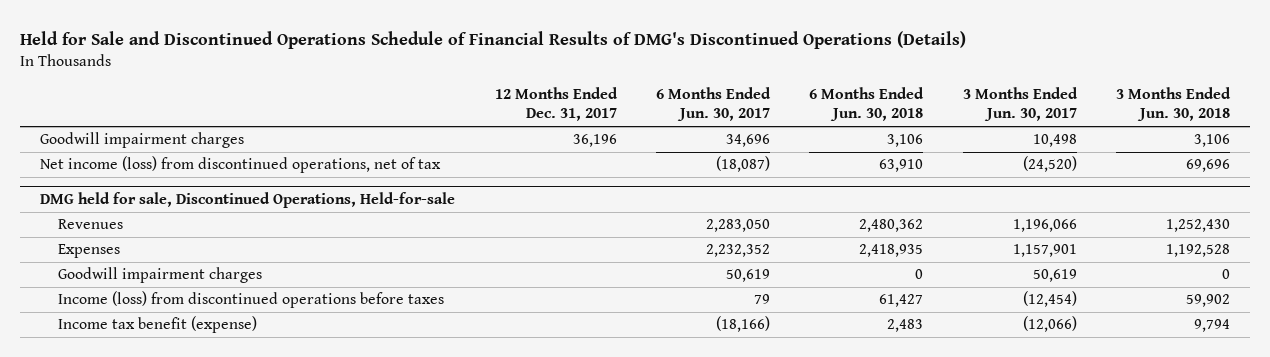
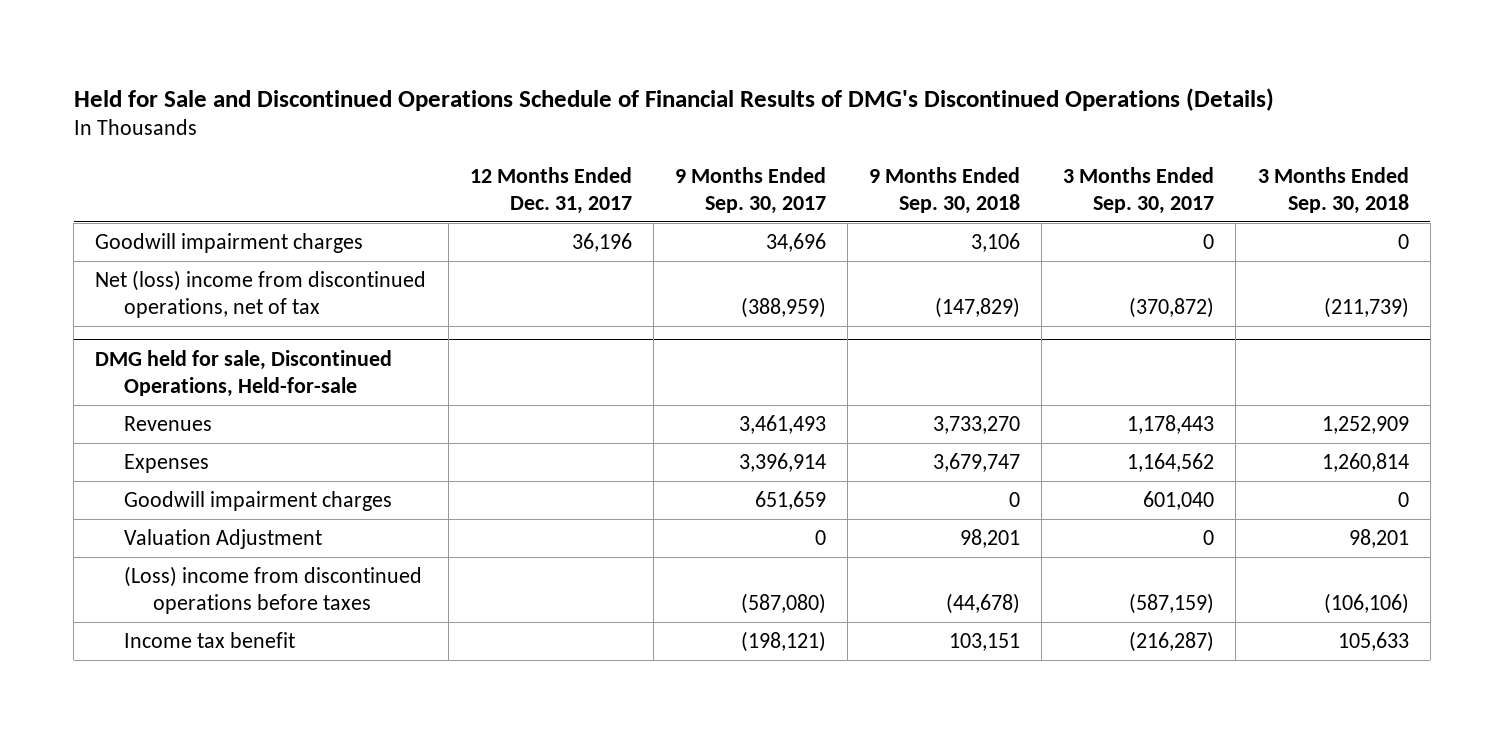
[655,87,771,122] 6 Months Ended Jun. 30, 2017 -> none
[809,87,925,122] 6 Months Ended Jun. 30, 2018 -> none
[962,87,1078,122] 3 Months Ended Jun. 30, 2017 -> none
[1116,87,1232,122] 3 Months Ended Jun. 30, 2018 -> none
none -> [674,166,826,214] 9 Months Ended Sep. 30, 2017
none -> [869,166,1021,214] 9 Months Ended Sep. 30, 2018
none -> [1063,166,1215,214] 3 Months Ended Sep. 30, 2017
none -> [1257,166,1409,214] 3 Months Ended Sep. 30, 2018
[40,156,442,174] Net income (loss) from discontinued operations, net of tax -> [95,269,427,319] Net (loss) income from discontinued operations, net of tax
none -> [124,528,323,549] Valuation Adjustment
[57,291,444,309] Income (loss) from discontinued operations before taxes -> [124,565,423,615] (Loss) income from discontinued operations before taxes
[57,316,257,334] Income tax benefit (expense) -> [124,631,296,648] Income tax benefit

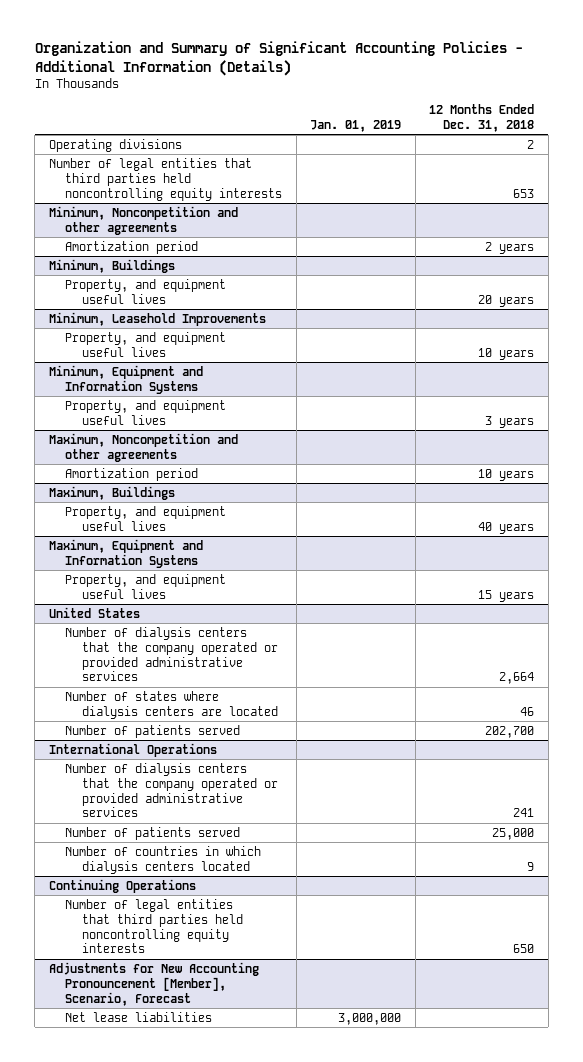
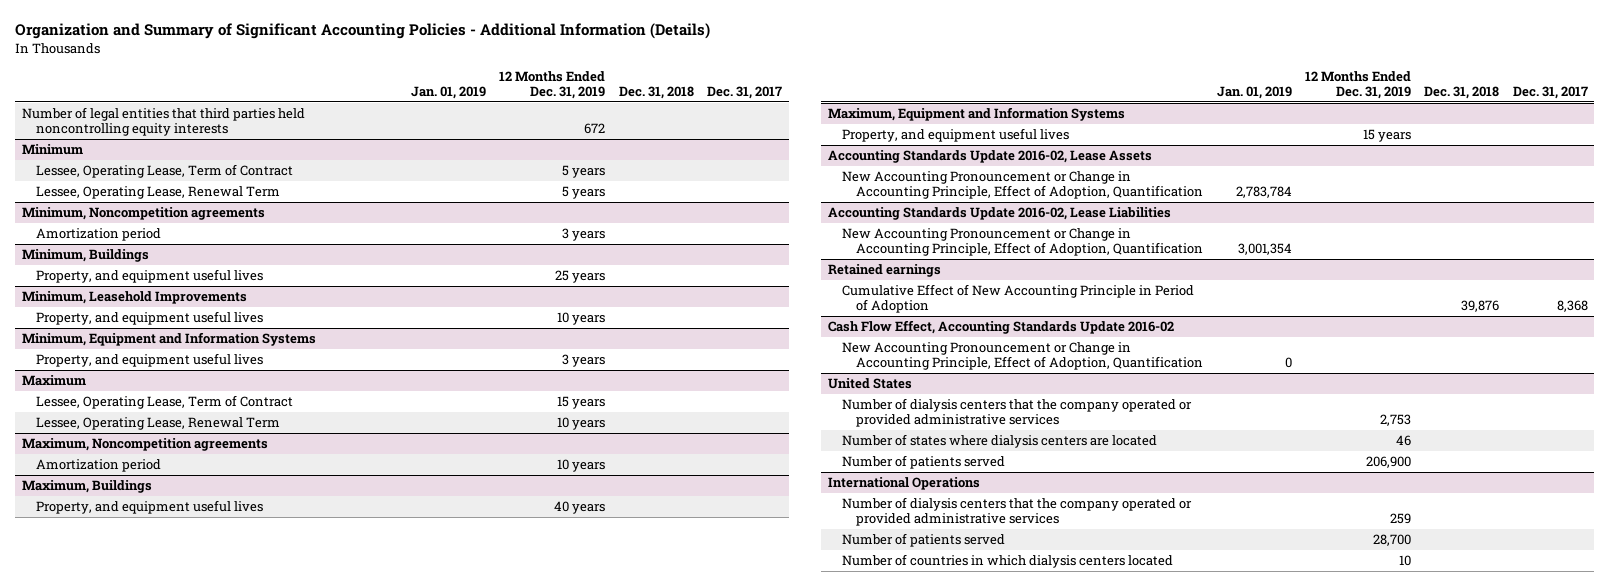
[429,104,535,132] 12 Months Ended Dec. 31, 2018 -> none
none -> [499,70,606,99] 12 Months Ended Dec. 31, 2019
none -> [618,85,694,99] Dec. 31, 2018
none -> [707,85,783,99] Dec. 31, 2017
[48,138,182,152] Operating divisions -> none
none -> [22,144,84,156] Minimum
none -> [36,164,294,179] Lessee, Operating Lease, Term of Contract
none -> [36,186,281,200] Lessee, Operating Lease, Renewal Term
[48,205,238,235] Minimum, Noncompetition and other agreements -> [22,207,266,221] Minimum, Noncompetition agreements
none -> [22,375,87,387] Maximum
none -> [36,395,294,410] Lessee, Operating Lease, Term of Contract
none -> [36,417,281,431] Lessee, Operating Lease, Renewal Term
[48,432,238,462] Maximum, Noncompetition and other agreements -> [22,438,269,452] Maximum, Noncompetition agreements
none -> [827,150,1152,164] Accounting Standards Update 2016-02, Lease Assets
none -> [841,171,1204,200] New Accounting Pronouncement or Change in Accounting Principle, Effect of Adoption, Quantification
none -> [827,207,1171,221] Accounting Standards Update 2016-02, Lease Liabilities
none -> [841,228,1204,257] New Accounting Pronouncement or Change in Accounting Principle, Effect of Adoption, Quantification
none -> [827,264,941,278] Retained earnings
none -> [841,284,1194,314] Cumulative Effect of New Accounting Principle in Period of Adoption
none -> [827,320,1174,335] Cash Flow Effect, Accounting Standards Update 2016-02
none -> [841,342,1204,371] New Accounting Pronouncement or Change in Accounting Principle, Effect of Adoption, Quantification
[48,878,196,893] Continuing Operations -> none
[65,898,244,954] Number of legal entities that third parties held noncontrolling equity interests -> none
[48,961,259,1006] Adjustments for New Accounting Pronouncement [Member], Scenario, Forecast -> none
[65,1011,213,1022] Net lease liabilities -> none

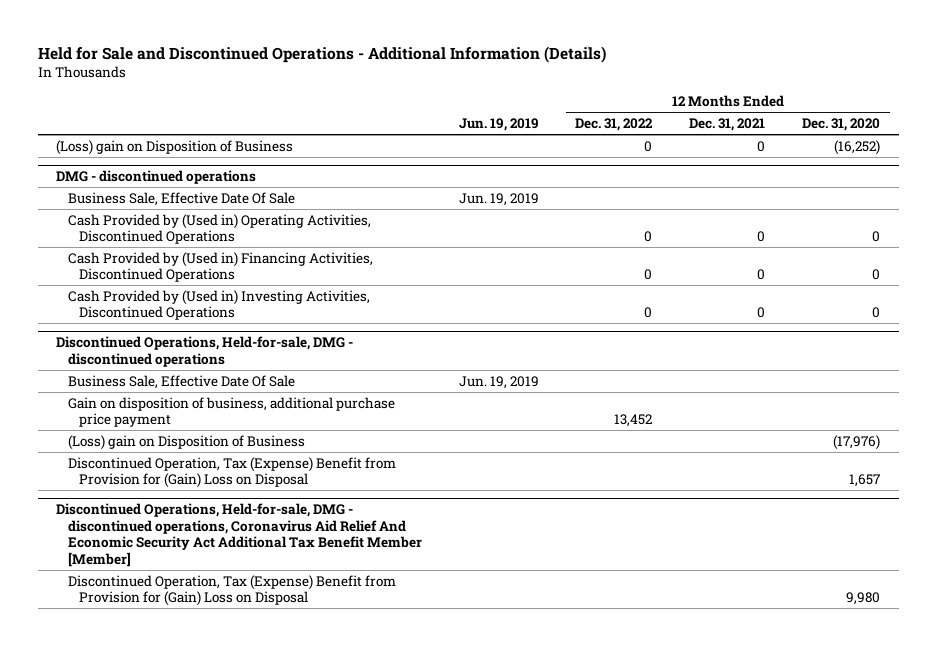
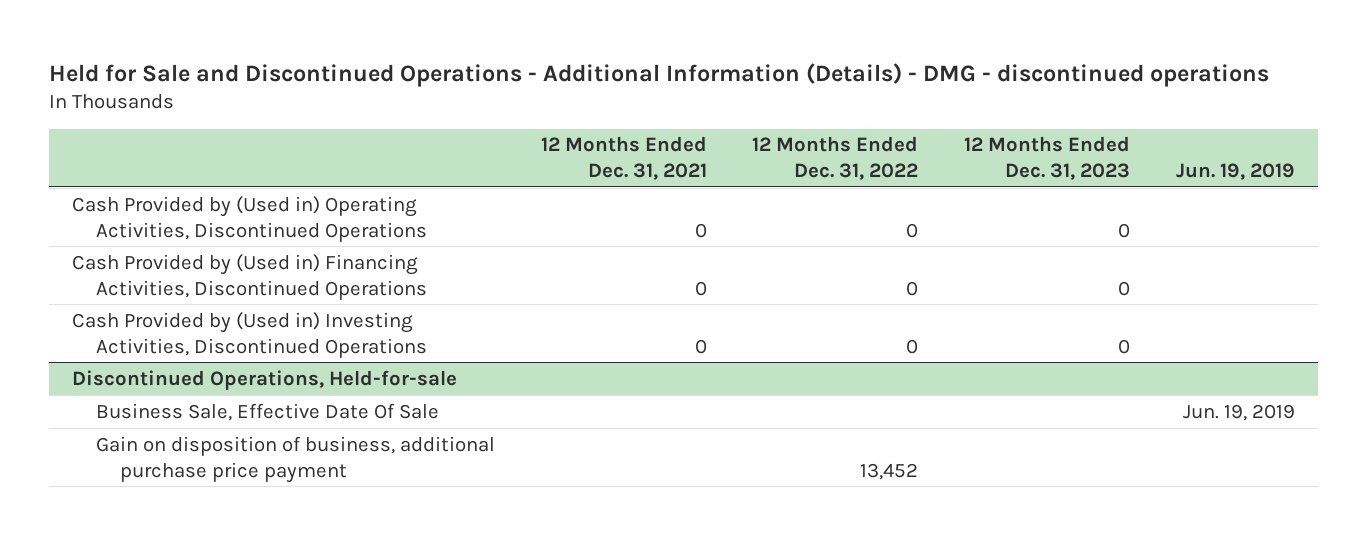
[37,45,606,63] Held for Sale and Discontinued Operations - Additional Information (Details) -> [49,62,1270,87] Held for Sale and Discontinued Operations - Additional Information (Details) - DMG - discontinued operations
[802,118,881,132] Dec. 31, 2020 -> none
none -> [964,136,1131,181] 12 Months Ended Dec. 31, 2023
[56,139,294,155] (Loss) gain on Disposition of Business -> none
[56,170,257,185] DMG - discontinued operations -> none
[67,191,295,206] Business Sale, Effective Date Of Sale -> none
[67,213,371,245] Cash Provided by (Used in) Operating Activities, Discontinued Operations -> none
[67,251,373,283] Cash Provided by (Used in) Financing Activities, Discontinued Operations -> none
[67,289,370,321] Cash Provided by (Used in) Investing Activities, Discontinued Operations -> none
none -> [72,195,427,242] Cash Provided by (Used in) Operating Activities, Discontinued Operations
none -> [72,253,427,300] Cash Provided by (Used in) Financing Activities, Discontinued Operations
none -> [72,311,427,358] Cash Provided by (Used in) Investing Activities, Discontinued Operations
[56,336,354,367] Discontinued Operations, Held-for-sale, DMG - discontinued operations -> [72,369,458,390] Discontinued Operations, Held-for-sale
[67,434,305,450] (Loss) gain on Disposition of Business -> none
[67,456,396,489] Discontinued Operation, Tax (Expense) Benefit from Provision for (Gain) Loss on Disposal -> none
[56,503,422,567] Discontinued Operations, Held-for-sale, DMG - discontinued operations, Coronavirus Aid Relief And Economic Security Act Additional Tax Benefit Member [Member] -> none
[67,574,396,607] Discontinued Operation, Tax (Expense) Benefit from Provision for (Gain) Loss on Disposal -> none

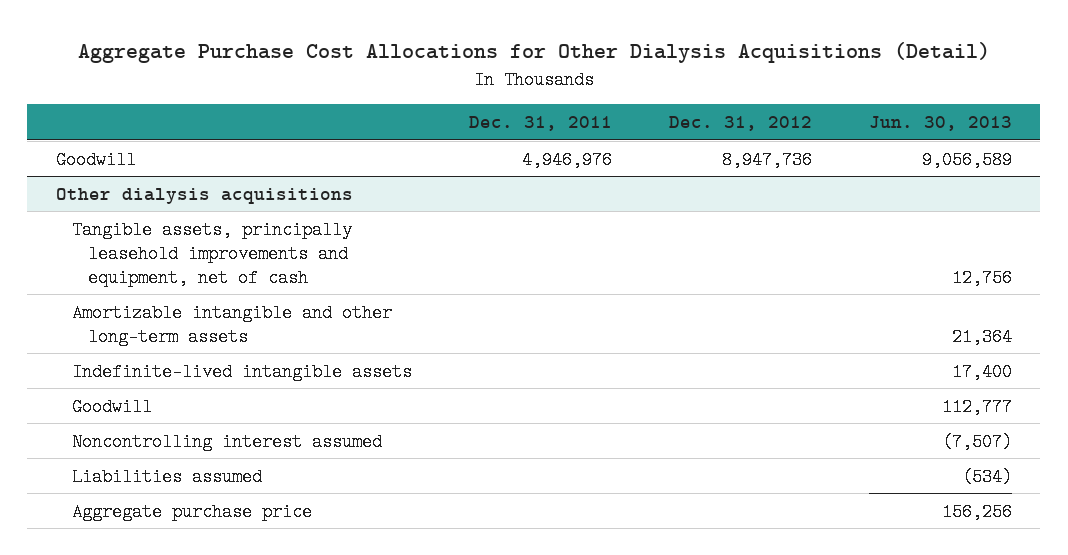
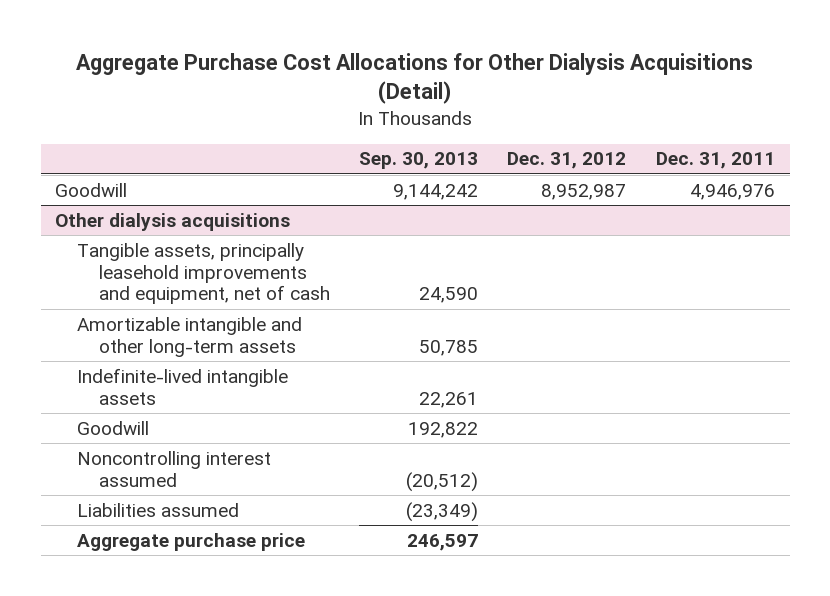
[868,115,1012,131] Jun. 30, 2013 -> none
none -> [358,152,478,170] Sep. 30, 2013
[721,150,812,169] 8,947,736 -> [541,183,627,200] 8,952,987

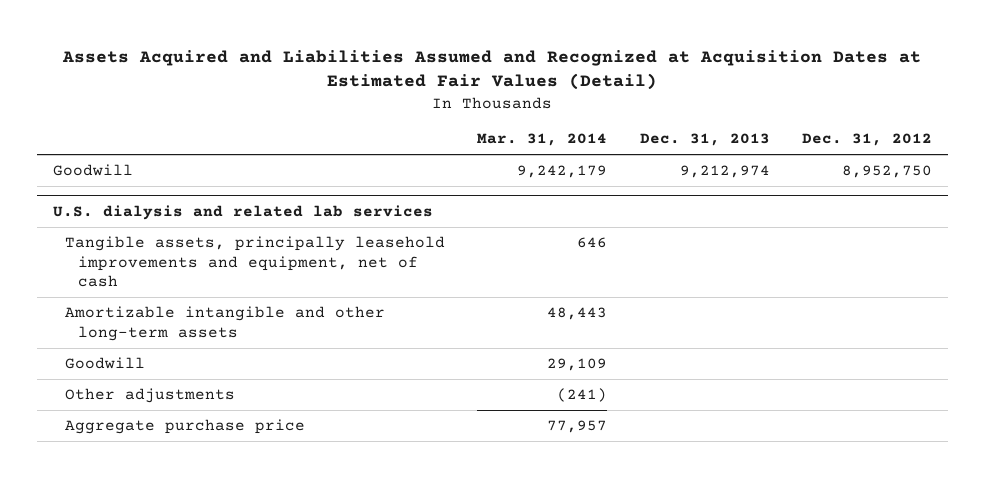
[76,52,754,105] Aggregate Purchase Cost Allocations for Other Dialysis Acquisitions (Detail) -> [62,49,922,91] Assets Acquired and Liabilities Assumed and Recognized at Acquisition Dates at Estimated Fair Values (Detail)
[358,152,478,170] Sep. 30, 2013 -> none
[655,152,775,170] Dec. 31, 2011 -> none
none -> [477,133,608,147] Mar. 31, 2014
none -> [639,133,770,147] Dec. 31, 2013
[55,212,291,231] Other dialysis acquisitions -> none
[76,242,330,305] Tangible assets, principally leasehold improvements and equipment, net of cash -> none
[76,316,302,357] Amortizable intangible and other long-term assets -> none
[76,367,288,405] Indefinite-lived intangible assets -> none
[76,420,149,435] Goodwill -> none
[76,450,271,487] Noncontrolling interest assumed -> none
[76,502,239,517] Liabilities assumed -> none
[76,532,305,551] Aggregate purchase price -> none
[541,183,627,200] 8,952,987 -> [841,165,932,179] 8,952,750
none -> [53,204,434,220] U.S. dialysis and related lab services
none -> [65,236,446,288] Tangible assets, principally leasehold improvements and equipment, net of cash
none -> [65,306,386,341] Amortizable intangible and other long-term assets
none -> [65,357,146,370] Goodwill
none -> [65,388,236,404] Other adjustments
none -> [65,419,306,435] Aggregate purchase price

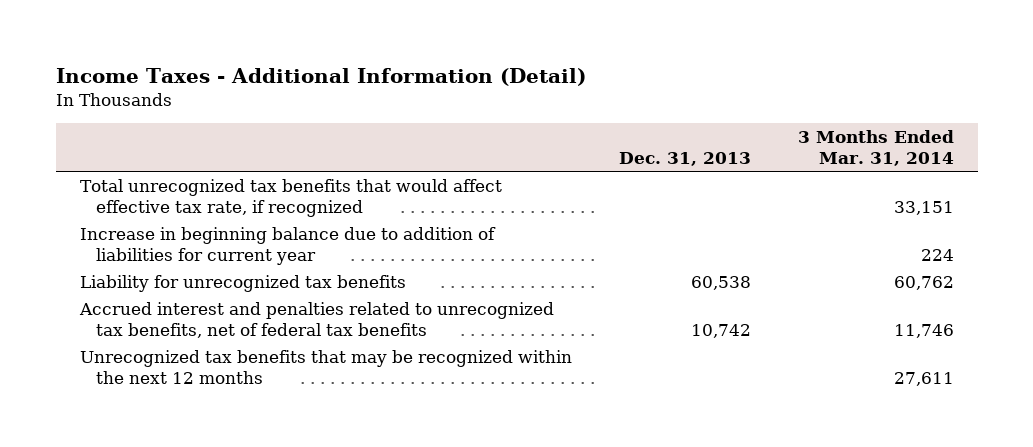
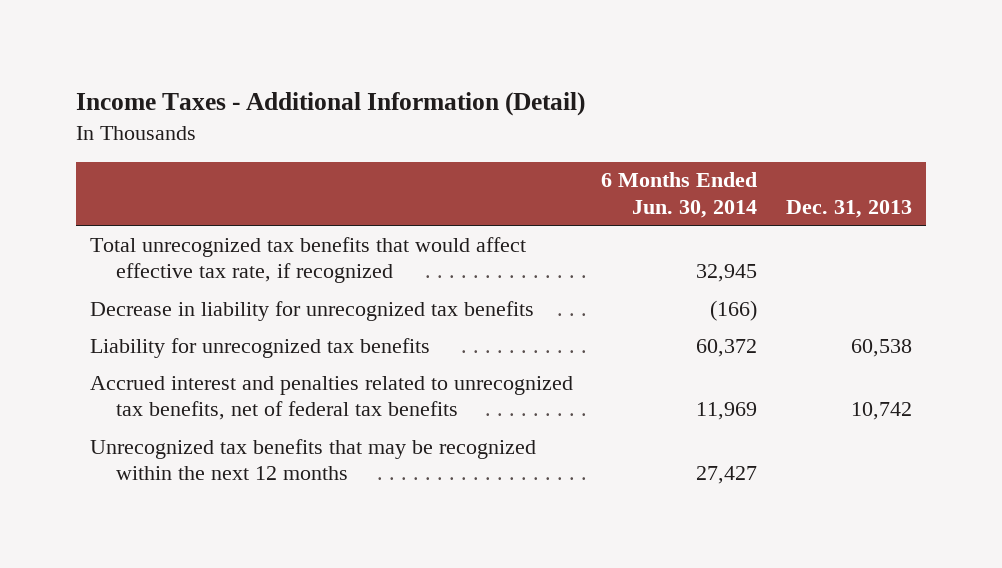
[797,130,954,166] 3 Months Ended Mar. 31, 2014 -> none
none -> [601,172,758,218] 6 Months Ended Jun. 30, 2014
[79,226,496,265] Increase in beginning balance due to addition of liabilities for current year -> [89,300,534,321] Decrease in liability for unrecognized tax benefits

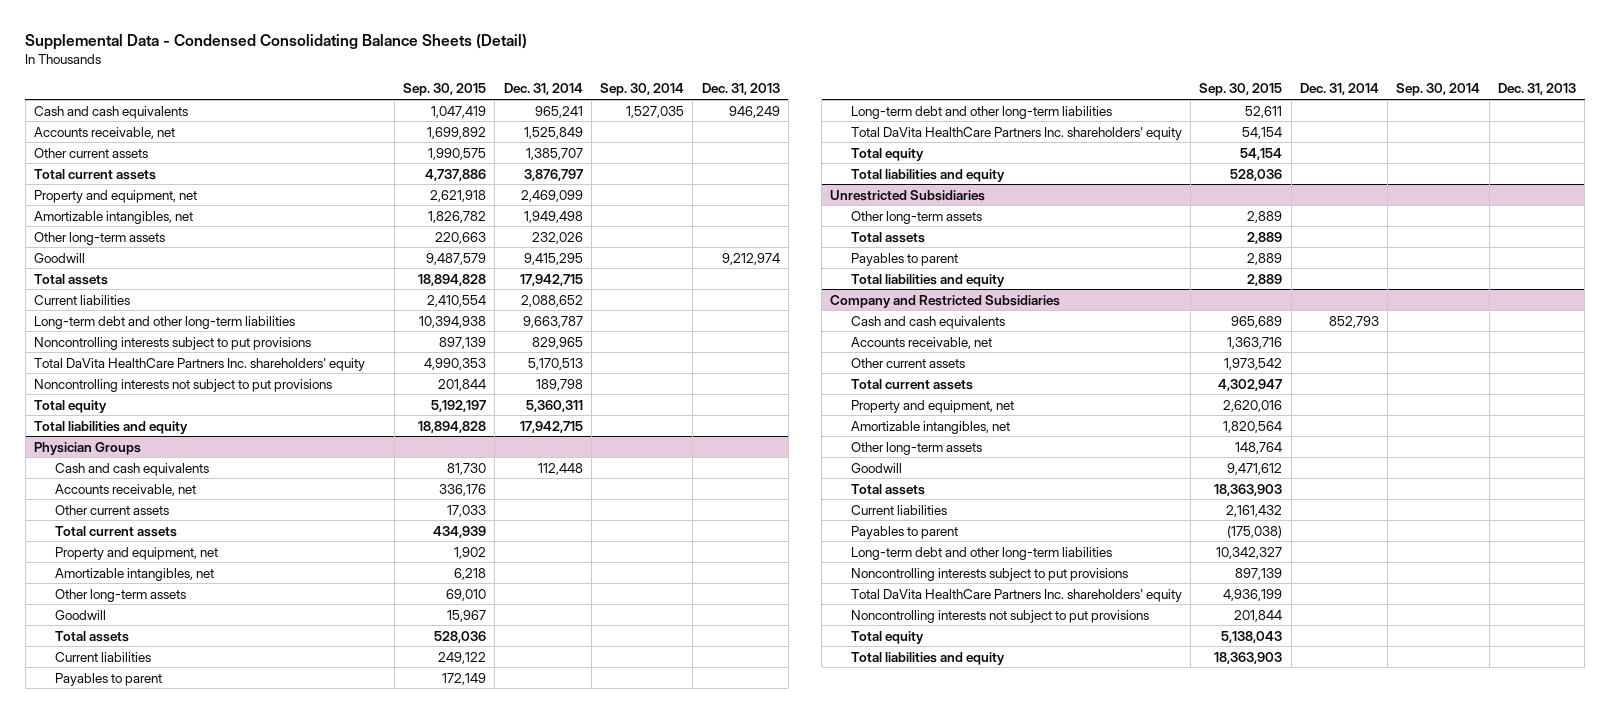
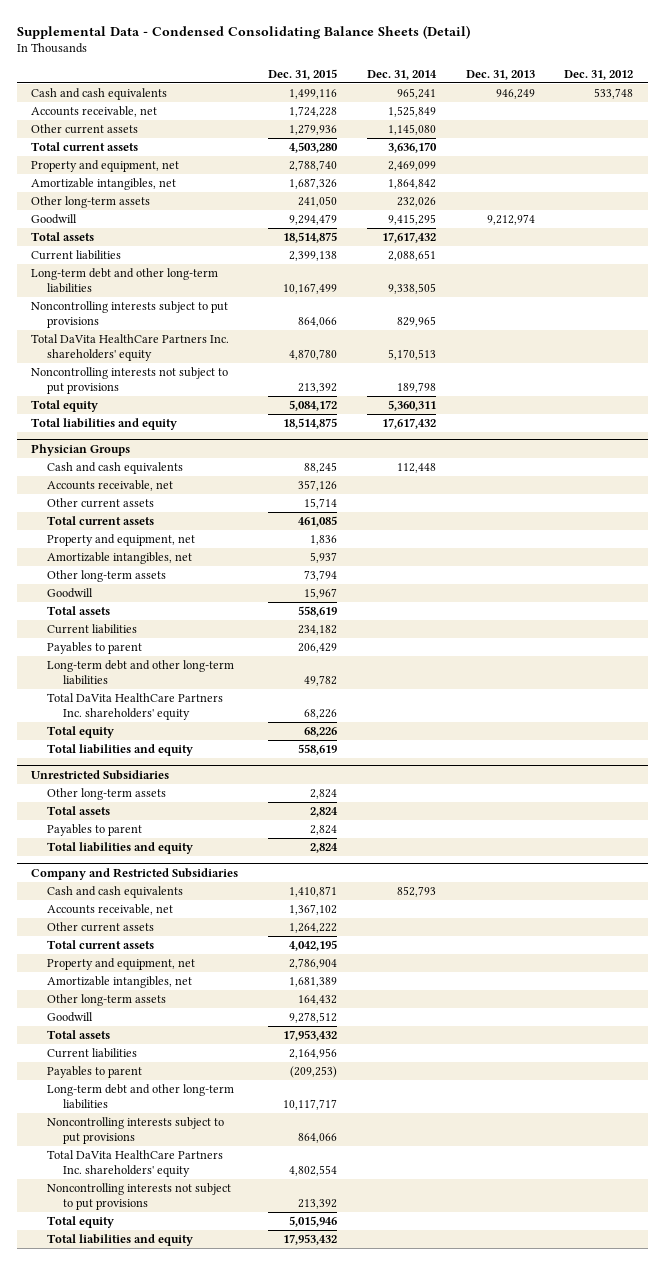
[403,83,487,97] Sep. 30, 2015 -> none
[600,83,685,97] Sep. 30, 2014 -> none
none -> [268,68,338,80] Dec. 31, 2015
none -> [564,69,634,80] Dec. 31, 2012
[525,147,583,160] 1,385,707 -> [387,124,436,136] 1,145,080
[523,168,583,181] 3,876,797 -> [387,142,437,154] 3,636,170
[523,210,583,223] 1,949,498 -> [387,179,436,190] 1,864,842
[519,273,583,286] 17,942,715 -> [381,232,436,244] 17,617,432
[520,294,583,307] 2,088,652 -> [387,250,436,262] 2,088,651
[522,315,583,328] 9,663,787 -> [387,283,436,295] 9,338,505
[519,420,583,433] 17,942,715 -> [381,418,436,430] 17,617,432

